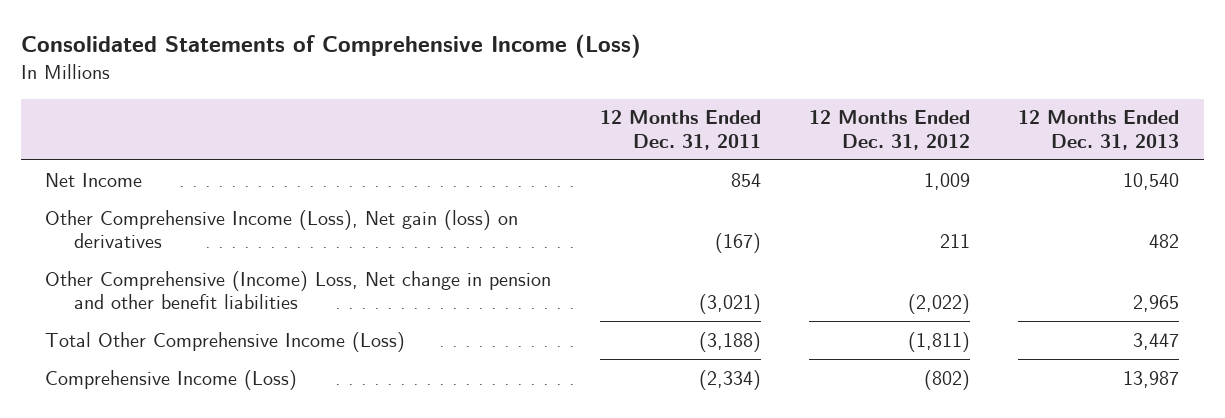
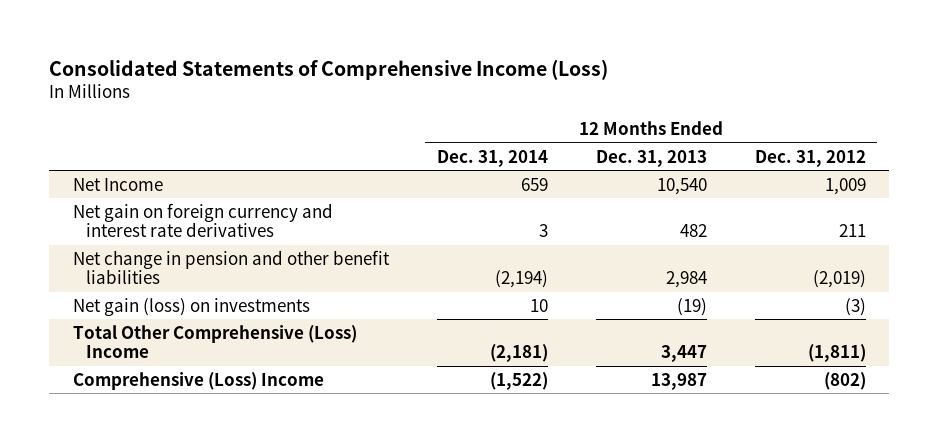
[599,110,761,150] 12 Months Ended Dec. 31, 2011 -> none
none -> [437,149,549,167] Dec. 31, 2014
[45,209,519,249] Other Comprehensive Income (Loss), Net gain (loss) on derivatives -> [73,202,334,238] Net gain on foreign currency and interest rate derivatives
[45,270,552,310] Other Comprehensive (Income) Loss, Net change in pension and other benefit liabilities -> [73,249,391,285] Net change in pension and other benefit liabilities
[908,294,971,315] (2,022) -> [812,270,866,289] (2,019)
[1133,295,1180,313] 2,965 -> [665,271,707,289] 2,984
none -> [73,297,311,316] Net gain (loss) on investments
[45,331,406,352] Total Other Comprehensive Income (Loss) -> [73,324,358,359] Total Other Comprehensive (Loss) Income
[45,369,298,390] Comprehensive Income (Loss) -> [73,371,325,390] Comprehensive (Loss) Income

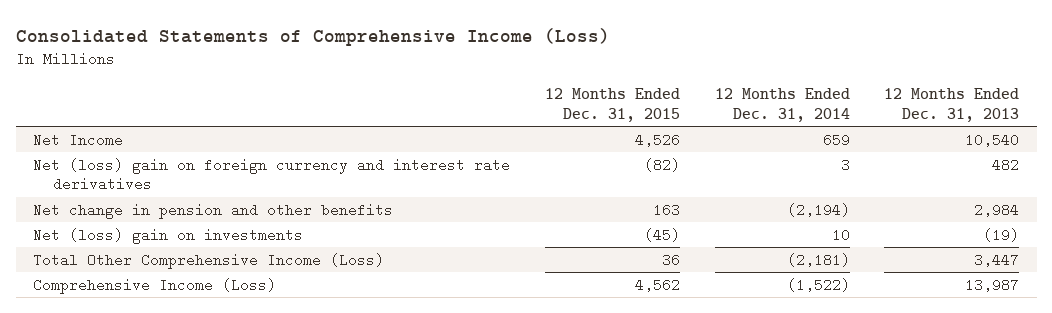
[754,149,866,167] Dec. 31, 2012 -> none
none -> [544,87,680,122] 12 Months Ended Dec. 31, 2015
[73,202,334,238] Net gain on foreign currency and interest rate derivatives -> [33,157,511,192] Net (loss) gain on foreign currency and interest rate derivatives
[73,249,391,285] Net change in pension and other benefit liabilities -> [33,202,394,219] Net change in pension and other benefits
[73,297,311,316] Net gain (loss) on investments -> [33,227,304,244] Net (loss) gain on investments
[73,324,358,359] Total Other Comprehensive (Loss) Income -> [33,252,385,269] Total Other Comprehensive Income (Loss)
[73,371,325,390] Comprehensive (Loss) Income -> [33,277,277,294] Comprehensive Income (Loss)

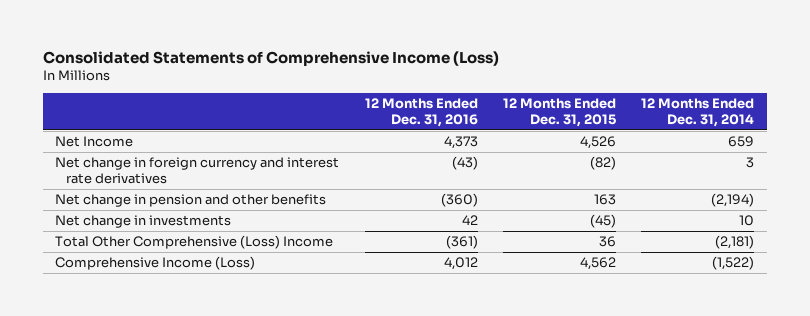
[884,87,1020,122] 12 Months Ended Dec. 31, 2013 -> none
none -> [364,98,478,127] 12 Months Ended Dec. 31, 2016
[33,157,511,192] Net (loss) gain on foreign currency and interest rate derivatives -> [55,157,340,184] Net change in foreign currency and interest rate derivatives
[33,227,304,244] Net (loss) gain on investments -> [55,215,232,229] Net change in investments
[33,252,385,269] Total Other Comprehensive Income (Loss) -> [55,235,334,250] Total Other Comprehensive (Loss) Income

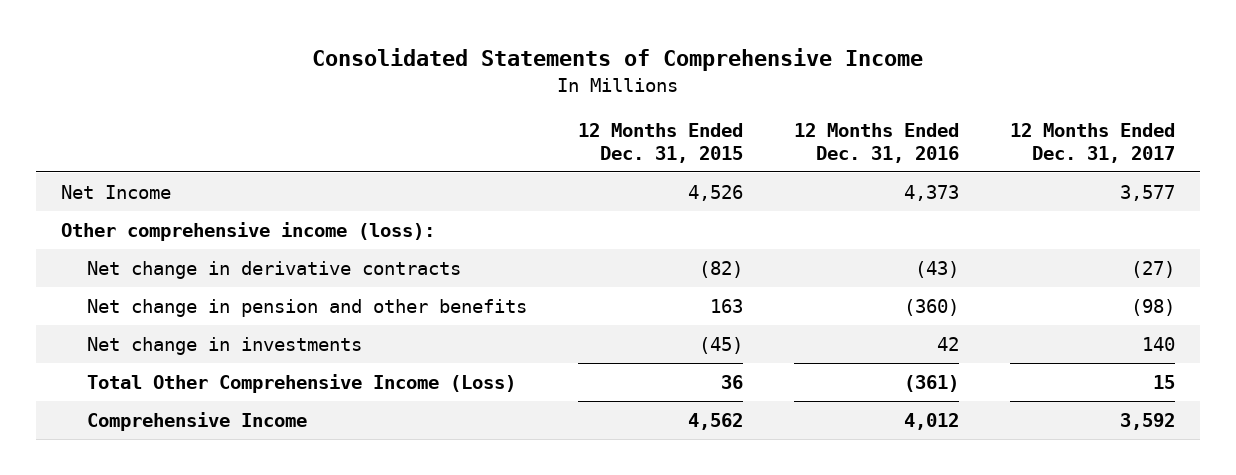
[42,50,499,66] Consolidated Statements of Comprehensive Income (Loss) -> [312,47,924,71] Consolidated Statements of Comprehensive Income
[641,98,755,127] 12 Months Ended Dec. 31, 2014 -> none
none -> [1010,122,1176,163] 12 Months Ended Dec. 31, 2017
none -> [61,221,436,241] Other comprehensive income (loss):
[55,157,340,184] Net change in foreign currency and interest rate derivatives -> [87,260,462,279] Net change in derivative contracts
[55,235,334,250] Total Other Comprehensive (Loss) Income -> [87,373,517,393] Total Other Comprehensive Income (Loss)
[55,256,256,271] Comprehensive Income (Loss) -> [87,411,308,431] Comprehensive Income

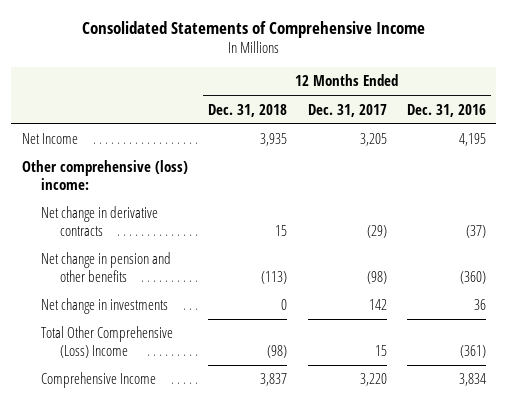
[578,122,744,163] 12 Months Ended Dec. 31, 2015 -> none
none -> [208,103,288,117] Dec. 31, 2018
[904,184,960,201] 4,373 -> [459,133,487,147] 4,195
[1120,184,1176,201] 3,577 -> [359,133,387,147] 3,205
[61,221,436,241] Other comprehensive income (loss): -> [21,160,188,191] Other comprehensive (loss) income:
[915,260,960,278] (43) -> [466,225,487,239] (37)
[1131,260,1176,278] (27) -> [366,225,387,239] (29)
[937,336,960,351] 42 -> [474,299,487,311] 36
[1142,336,1176,351] 140 -> [368,299,387,311] 142
[87,373,517,393] Total Other Comprehensive Income (Loss) -> [40,326,173,359] Total Other Comprehensive (Loss) Income
[904,412,960,430] 4,012 -> [459,373,487,387] 3,834
[1120,412,1176,430] 3,592 -> [359,373,387,387] 3,220

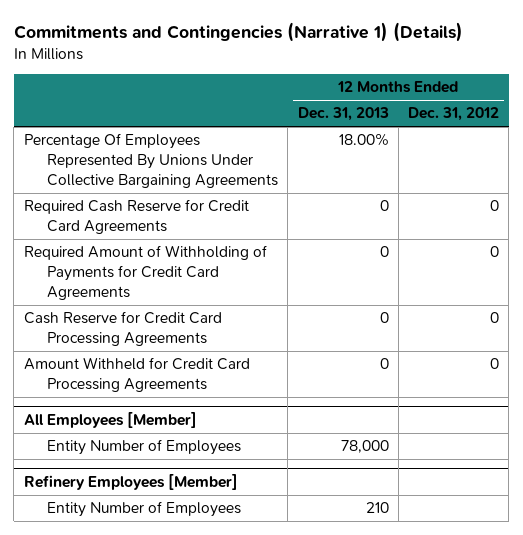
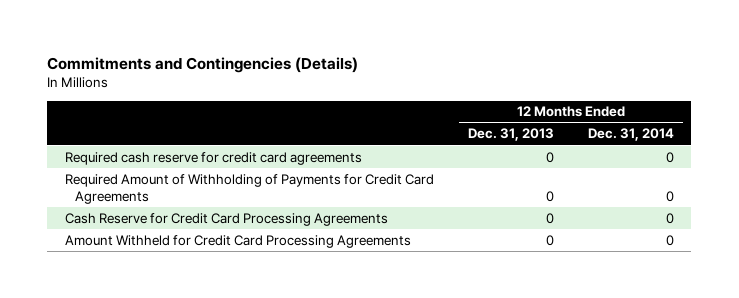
[13,21,463,42] Commitments and Contingencies (Narrative 1) (Details) -> [47,56,359,73] Commitments and Contingencies (Details)
[408,107,500,122] Dec. 31, 2012 -> none
none -> [588,128,675,142] Dec. 31, 2014
[23,133,279,188] Percentage Of Employees Represented By Unions Under Collective Bargaining Agreements -> none
[23,199,249,235] Required Cash Reserve for Credit Card Agreements -> [64,151,362,165] Required cash reserve for credit card agreements
[23,412,197,429] All Employees [Member] -> none
[47,439,242,456] Entity Number of Employees -> none
[23,474,238,491] Refinery Employees [Member] -> none
[47,501,242,518] Entity Number of Employees -> none

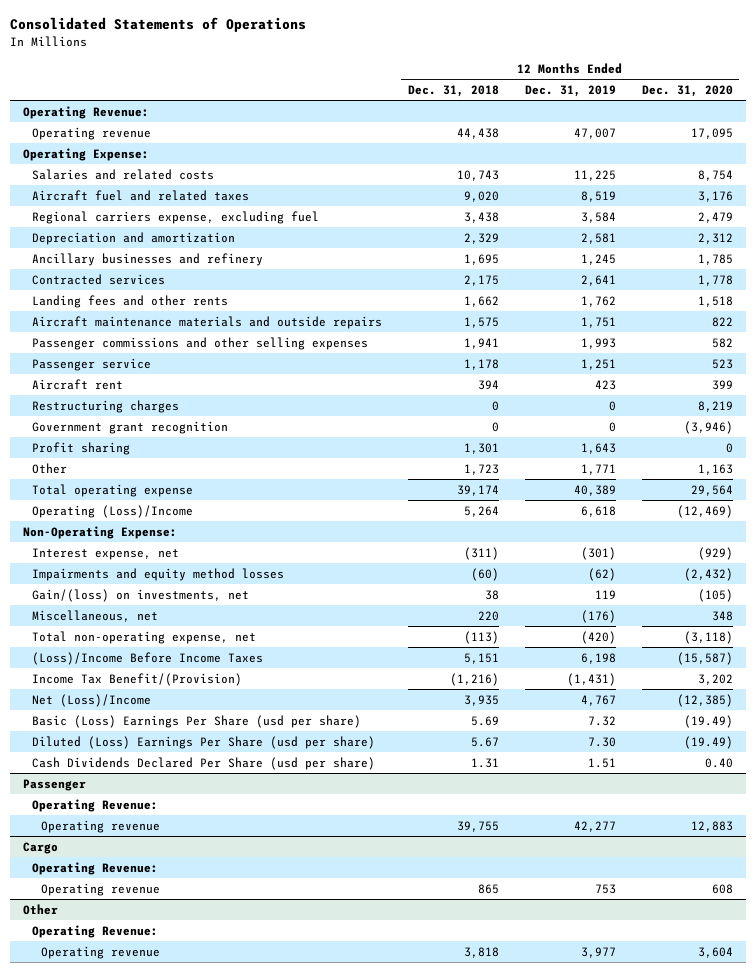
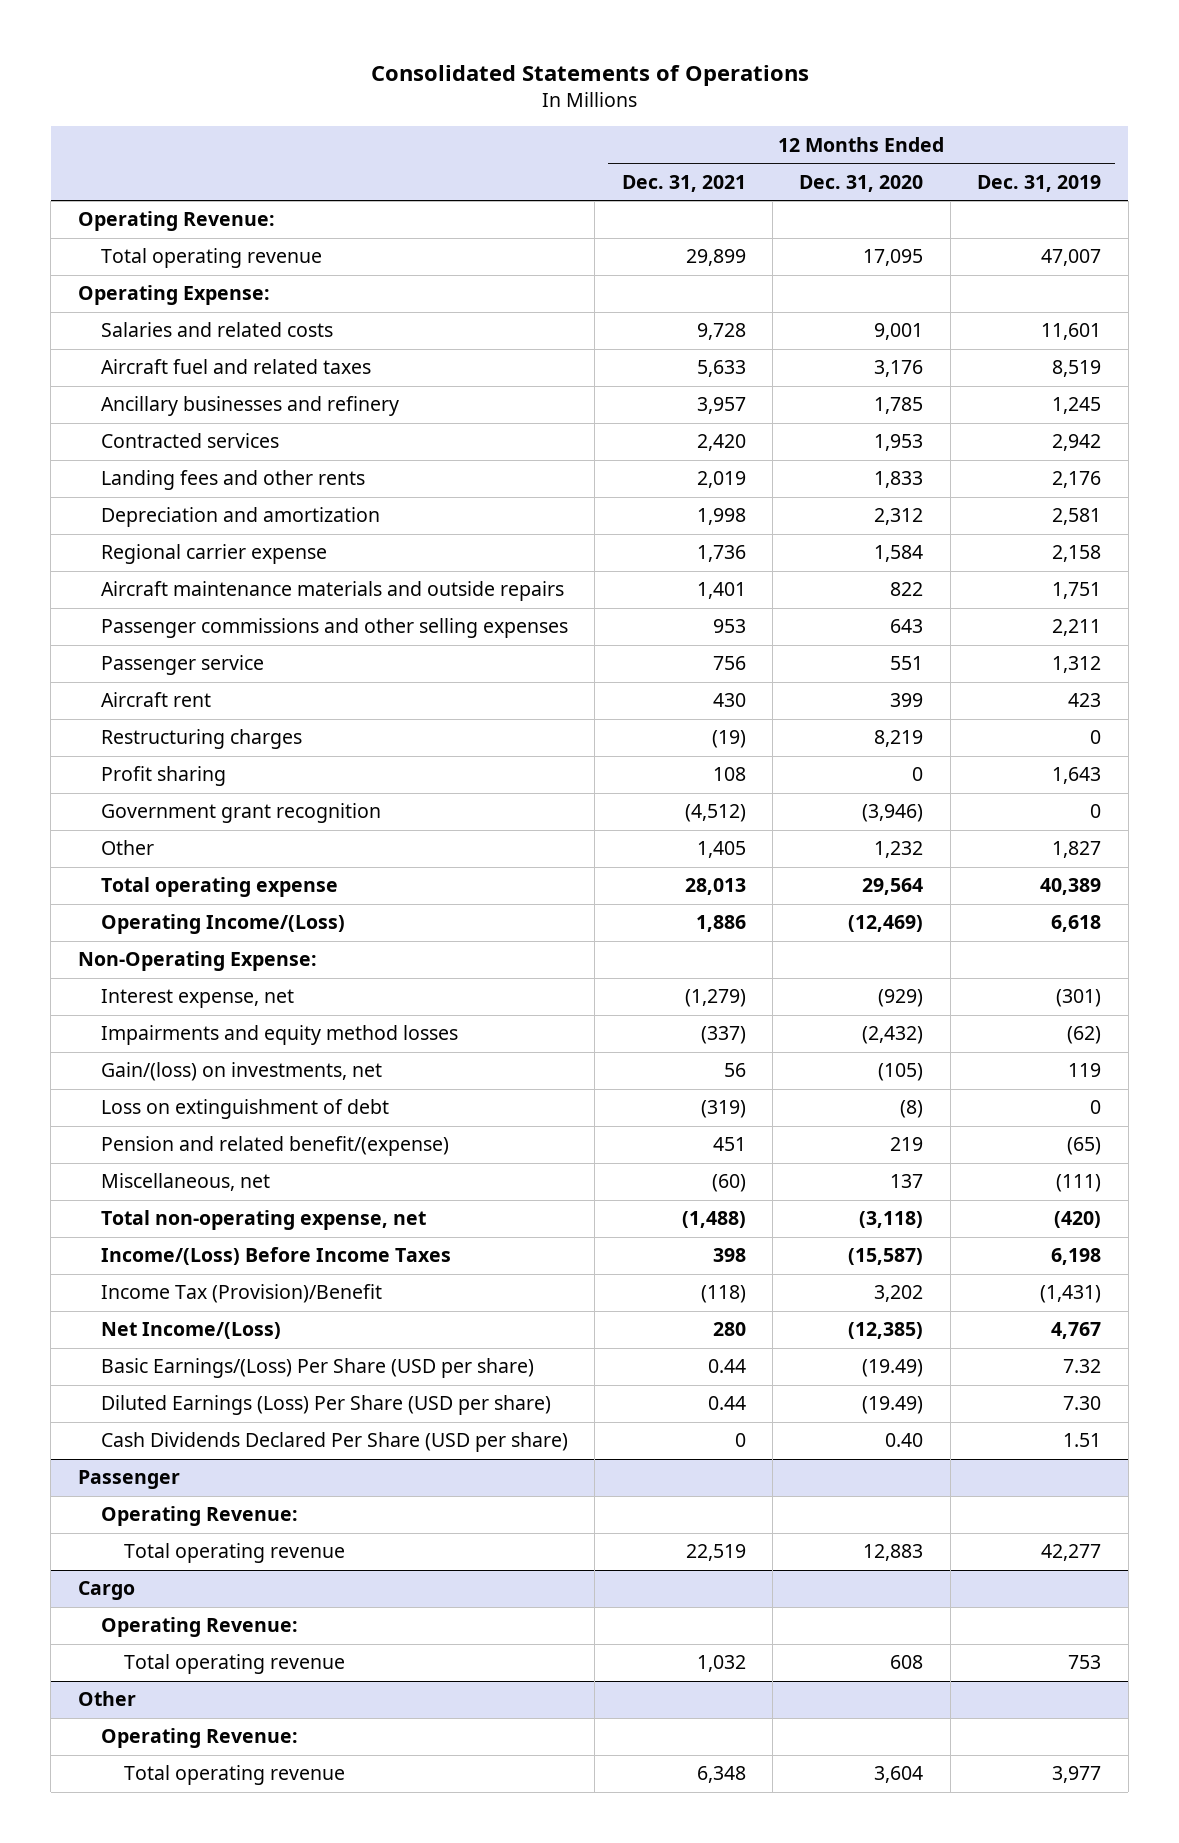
[407,85,499,98] Dec. 31, 2018 -> none
none -> [621,174,746,192] Dec. 31, 2021
[31,126,151,140] Operating revenue -> [100,248,322,269] Total operating revenue
[573,169,616,181] 11,225 -> [1041,323,1102,341] 11,601
[697,169,733,181] 8,754 -> [874,323,924,341] 9,001
[31,210,319,224] Regional carriers expense, excluding fuel -> none
[580,274,616,286] 2,641 -> [1052,434,1102,452] 2,942
[697,274,733,286] 1,778 -> [874,434,924,452] 1,953
[580,295,616,307] 1,762 -> [1052,471,1102,489] 2,176
[697,295,733,307] 1,518 -> [874,471,924,489] 1,833
[31,231,235,245] Depreciation and amortization -> [100,507,380,528] Depreciation and amortization
none -> [100,544,327,565] Regional carrier expense
[580,337,616,349] 1,993 -> [1052,619,1102,637] 2,211
[711,337,733,348] 582 -> [890,619,924,634] 643
[580,358,616,370] 1,251 -> [1052,656,1102,674] 1,312
[711,358,733,369] 523 -> [890,656,924,671] 551
[31,420,228,434] Government grant recognition -> [100,803,381,824] Government grant recognition
[580,463,616,475] 1,771 -> [1052,841,1102,859] 1,827
[697,463,733,475] 1,163 -> [874,841,924,859] 1,232
[31,504,193,518] Operating (Loss)/Income -> [100,914,345,935] Operating Income/(Loss)
none -> [100,1099,389,1120] Loss on extinguishment of debt
none -> [100,1136,449,1157] Pension and related benefit/(expense)
[580,609,616,623] (176) -> [1056,1174,1102,1193] (111)
[711,610,733,621] 348 -> [890,1174,924,1189] 137
[31,651,263,665] (Loss)/Income Before Income Taxes -> [100,1247,451,1266] Income/(Loss) Before Income Taxes
[31,672,242,686] Income Tax Benefit/(Provision) -> [100,1284,382,1304] Income Tax (Provision)/Benefit
[31,693,151,707] Net (Loss)/Income -> [100,1322,281,1340] Net Income/(Loss)
[31,714,361,728] Basic (Loss) Earnings Per Share (usd per share) -> [100,1358,534,1379] Basic Earnings/(Loss) Per Share (USD per share)
[31,735,375,749] Diluted (Loss) Earnings Per Share (usd per share) -> [100,1395,551,1416] Diluted Earnings (Loss) Per Share (USD per share)
[31,756,375,770] Cash Dividends Declared Per Share (usd per share) -> [100,1432,568,1453] Cash Dividends Declared Per Share (USD per share)
[40,819,160,833] Operating revenue -> [123,1543,345,1564] Total operating revenue
[40,882,160,896] Operating revenue -> [123,1654,345,1675] Total operating revenue
[40,945,160,959] Operating revenue -> [123,1765,345,1786] Total operating revenue

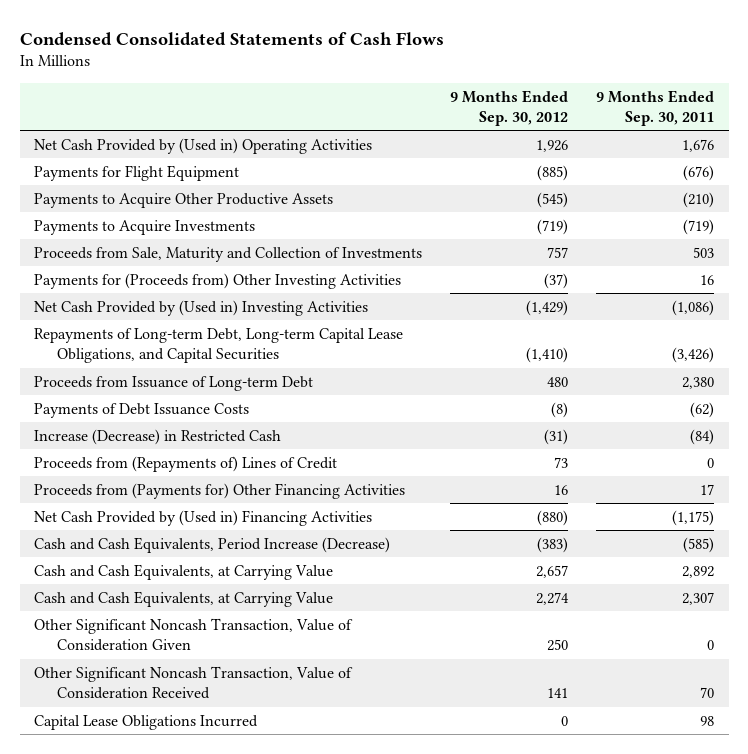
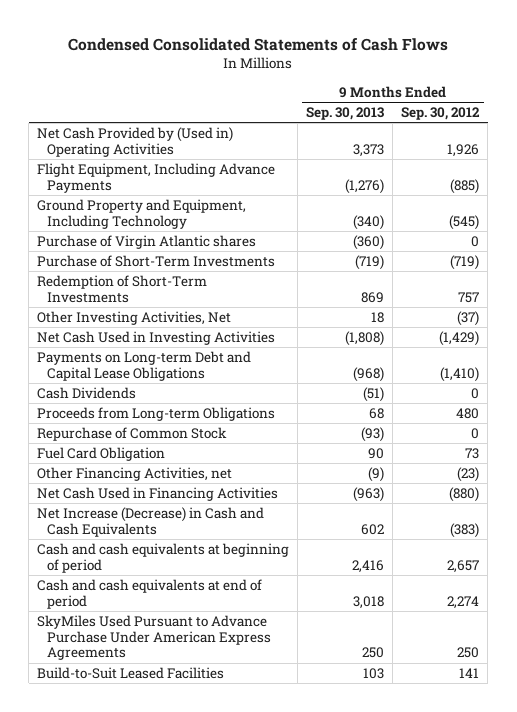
[596,89,715,126] 9 Months Ended Sep. 30, 2011 -> none
none -> [306,107,385,121] Sep. 30, 2013
[33,402,249,418] Payments of Debt Issuance Costs -> none
[33,428,281,445] Increase (Decrease) in Restricted Cash -> none
[33,455,337,472] Proceeds from (Repayments of) Lines of Credit -> none
[33,714,258,730] Capital Lease Obligations Incurred -> none
[33,164,239,181] Payments for Flight Equipment -> [37,163,276,193] Flight Equipment, Including Advance Payments
[33,192,333,208] Payments to Acquire Other Productive Assets -> [37,199,247,229] Ground Property and Equipment, Including Technology
none -> [37,235,257,250] Purchase of Virgin Atlantic shares
[33,219,255,235] Payments to Acquire Investments -> [37,255,276,268] Purchase of Short-Term Investments
[33,246,422,262] Proceeds from Sale, Maturity and Collection of Investments -> [37,275,208,303] Redemption of Short-Term Investments
[33,272,401,289] Payments for (Proceeds from) Other Investing Activities -> [37,311,232,326] Other Investing Activities, Net
[33,299,368,316] Net Cash Provided by (Used in) Investing Activities -> [37,331,276,346] Net Cash Used in Investing Activities
[33,327,403,364] Repayments of Long-term Debt, Long-term Capital Lease Obligations, and Capital Securities -> [37,351,252,381] Payments on Long-term Debt and Capital Lease Obligations
none -> [37,387,137,400] Cash Dividends
[33,375,313,391] Proceeds from Issuance of Long-term Debt -> [37,407,276,422] Proceeds from Long-term Obligations
none -> [37,427,228,442] Repurchase of Common Stock
none -> [37,447,166,462] Fuel Card Obligation
[33,482,405,499] Proceeds from (Payments for) Other Financing Activities -> [37,467,233,482] Other Financing Activities, net
[554,484,569,495] 16 -> [457,467,480,483] (23)
[33,509,372,526] Net Cash Provided by (Used in) Financing Activities -> [37,487,279,502] Net Cash Used in Financing Activities
[33,536,390,553] Cash and Cash Equivalents, Period Increase (Decrease) -> [37,507,265,537] Net Increase (Decrease) in Cash and Cash Equivalents
[33,563,333,580] Cash and Cash Equivalents, at Carrying Value -> [37,543,290,573] Cash and cash equivalents at beginning of period
[33,590,333,607] Cash and Cash Equivalents, at Carrying Value -> [37,579,263,609] Cash and cash equivalents at end of period
[33,617,353,652] Other Significant Noncash Transaction, Value of Consideration Given -> [37,615,272,661] SkyMiles Used Pursuant to Advance Purchase Under American Express Agreements
[33,665,353,700] Other Significant Noncash Transaction, Value of Consideration Received -> [37,667,225,680] Build-to-Suit Leased Facilities

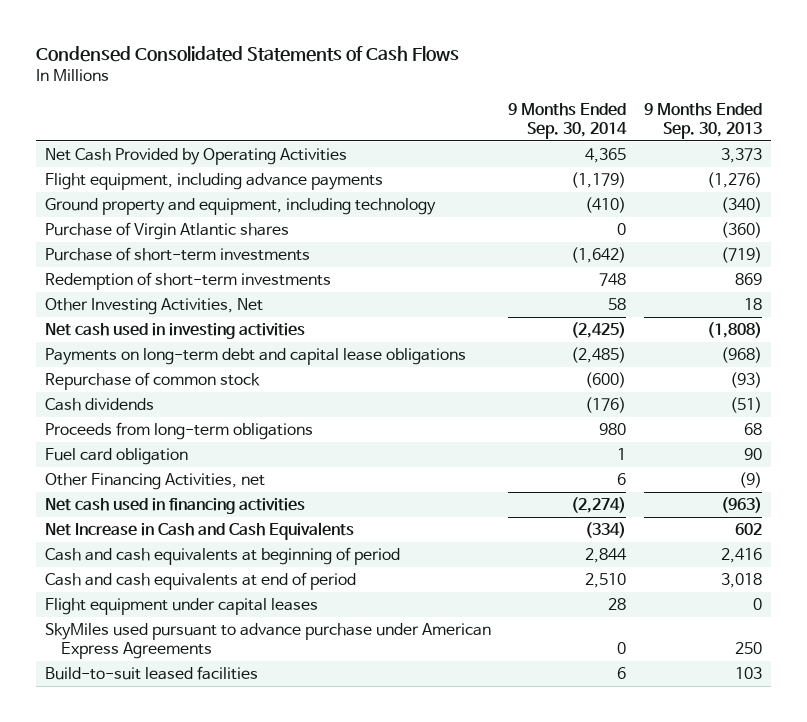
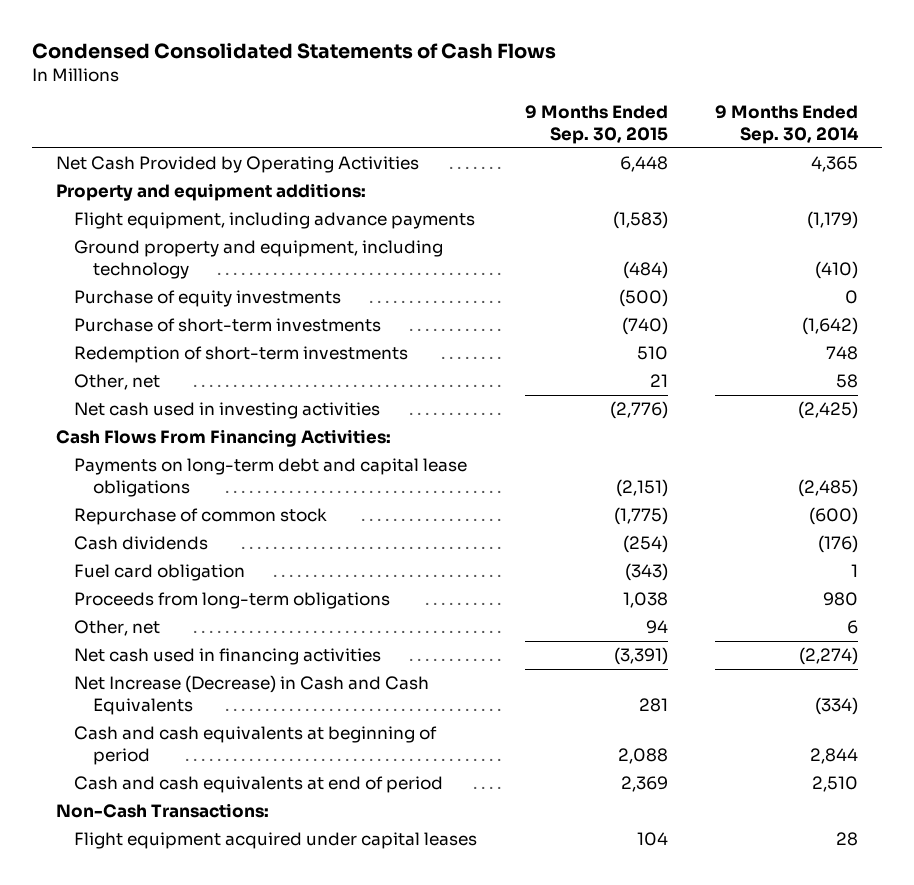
[643,102,762,139] 9 Months Ended Sep. 30, 2013 -> none
none -> [524,105,668,144] 9 Months Ended Sep. 30, 2015
none -> [55,183,366,202] Property and equipment additions:
[45,221,290,240] Purchase of Virgin Atlantic shares -> [74,290,342,308] Purchase of equity investments
[45,297,264,315] Other Investing Activities, Net -> [74,374,161,391] Other, net
none -> [55,429,391,448] Cash Flows From Financing Activities:
[45,421,314,440] Proceeds from long-term obligations -> [74,592,391,610] Proceeds from long-term obligations
[45,472,266,490] Other Financing Activities, net -> [74,620,161,637] Other, net
[45,521,355,540] Net Increase in Cash and Cash Equivalents -> [74,675,430,715] Net Increase (Decrease) in Cash and Cash Equivalents
[45,622,492,660] SkyMiles used pursuant to advance purchase under American Express Agreements -> none
[45,665,259,680] Build-to-suit leased facilities -> none
none -> [55,803,269,819] Non-Cash Transactions:
[45,597,319,615] Flight equipment under capital leases -> [74,832,478,850] Flight equipment acquired under capital leases

